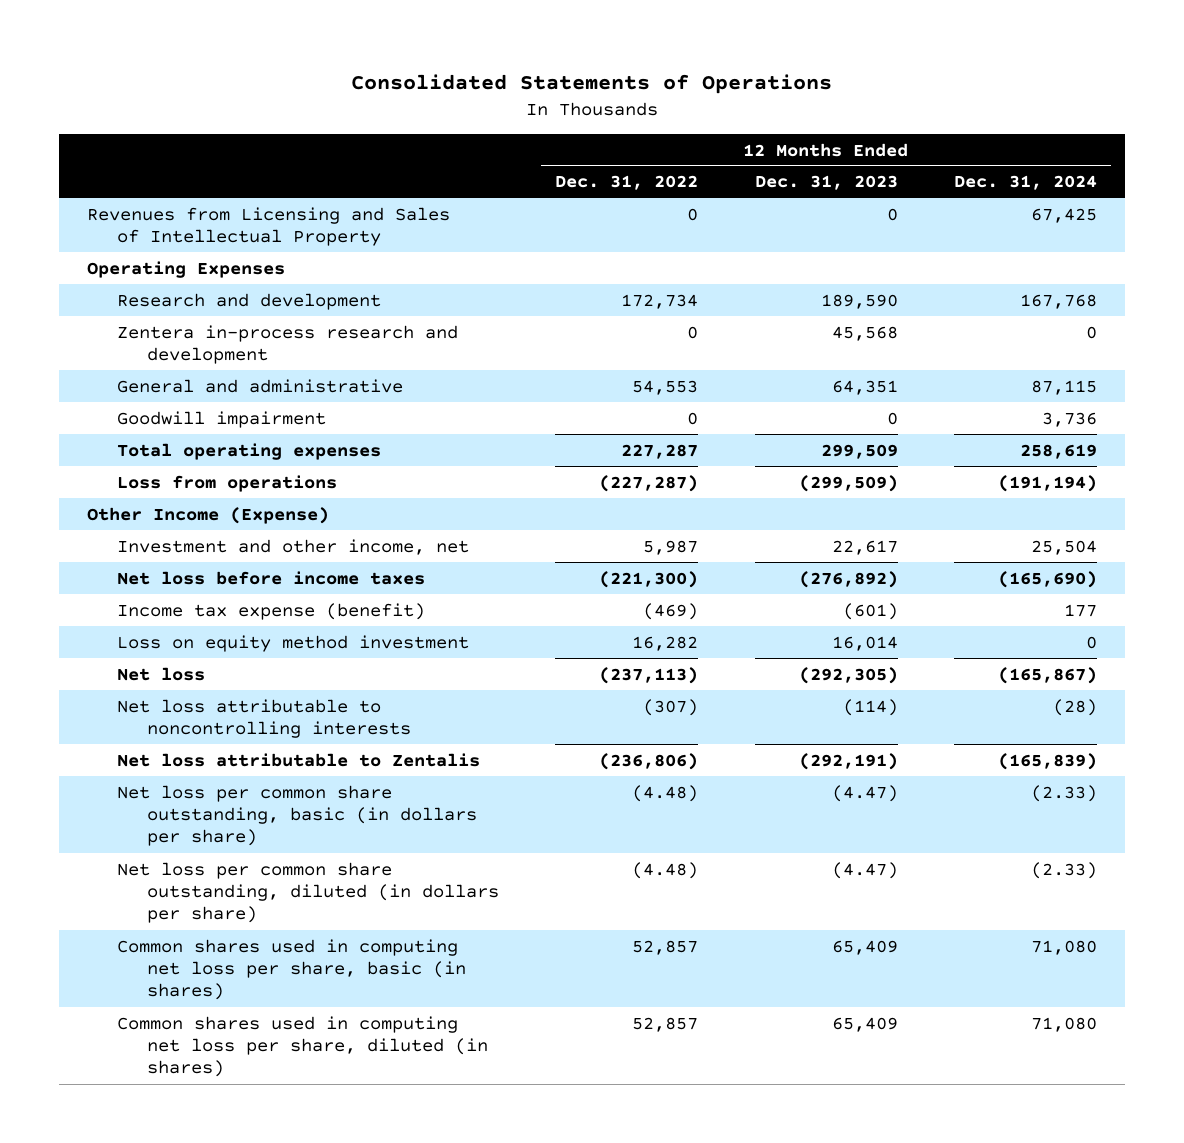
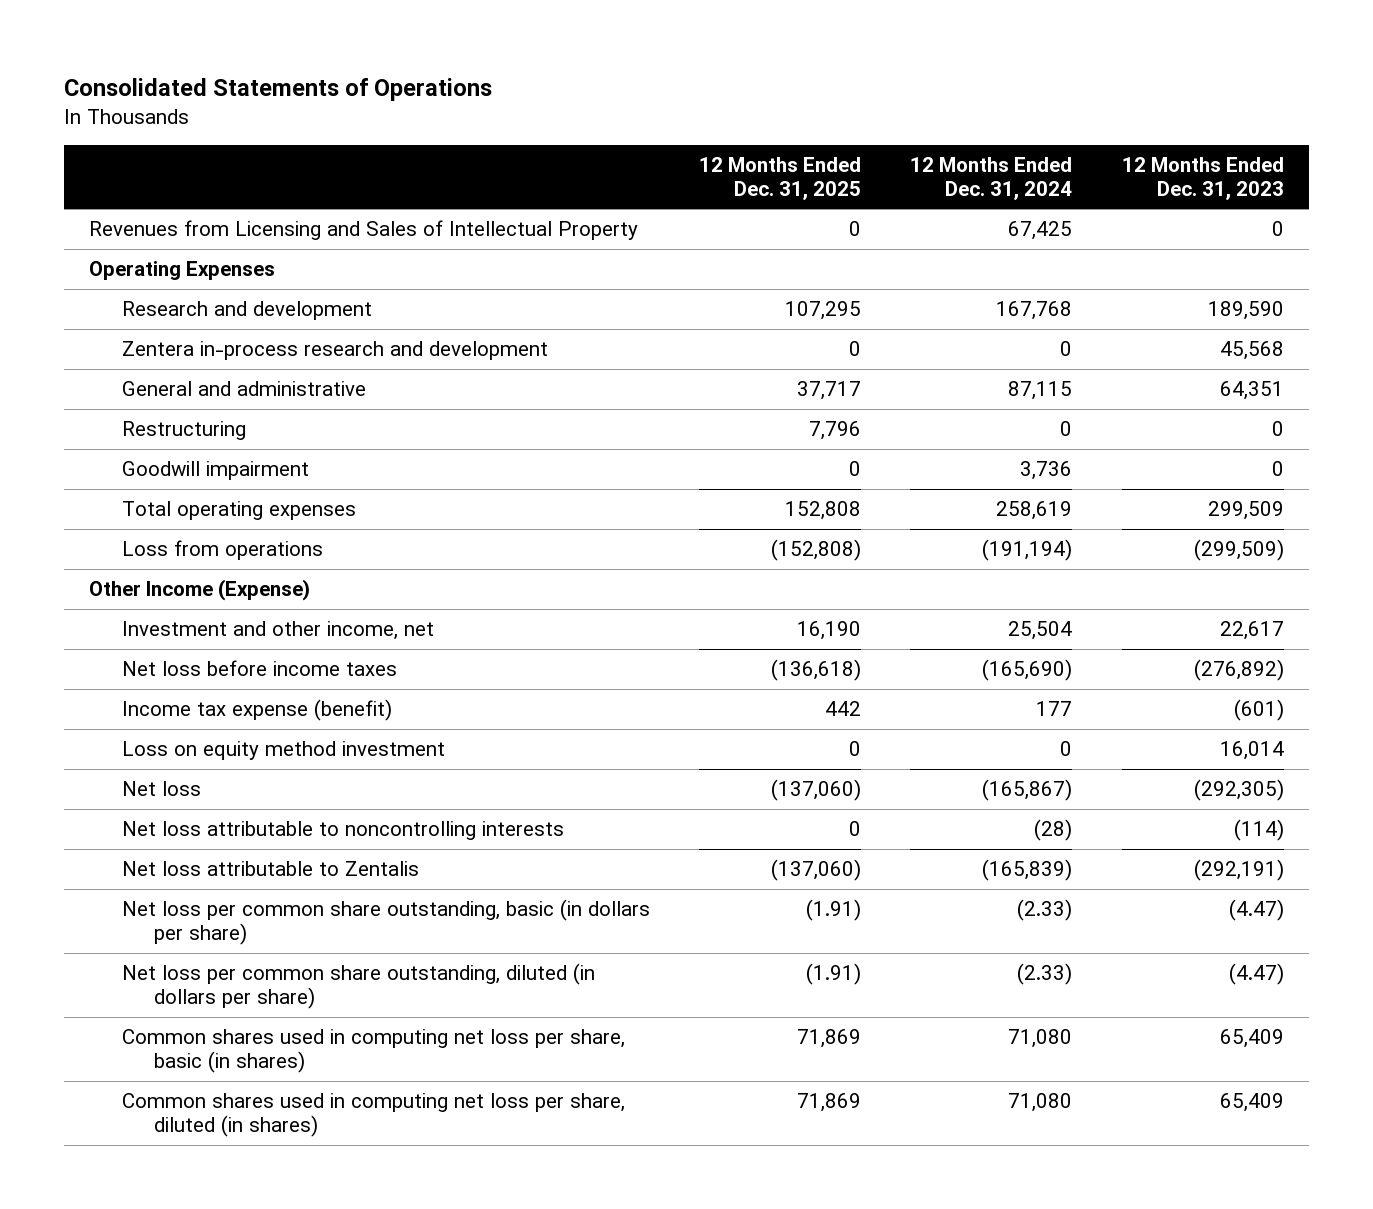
[555,175,699,191] Dec. 31, 2022 -> none
none -> [699,156,862,200] 12 Months Ended Dec. 31, 2025
none -> [121,421,246,441] Restructuring

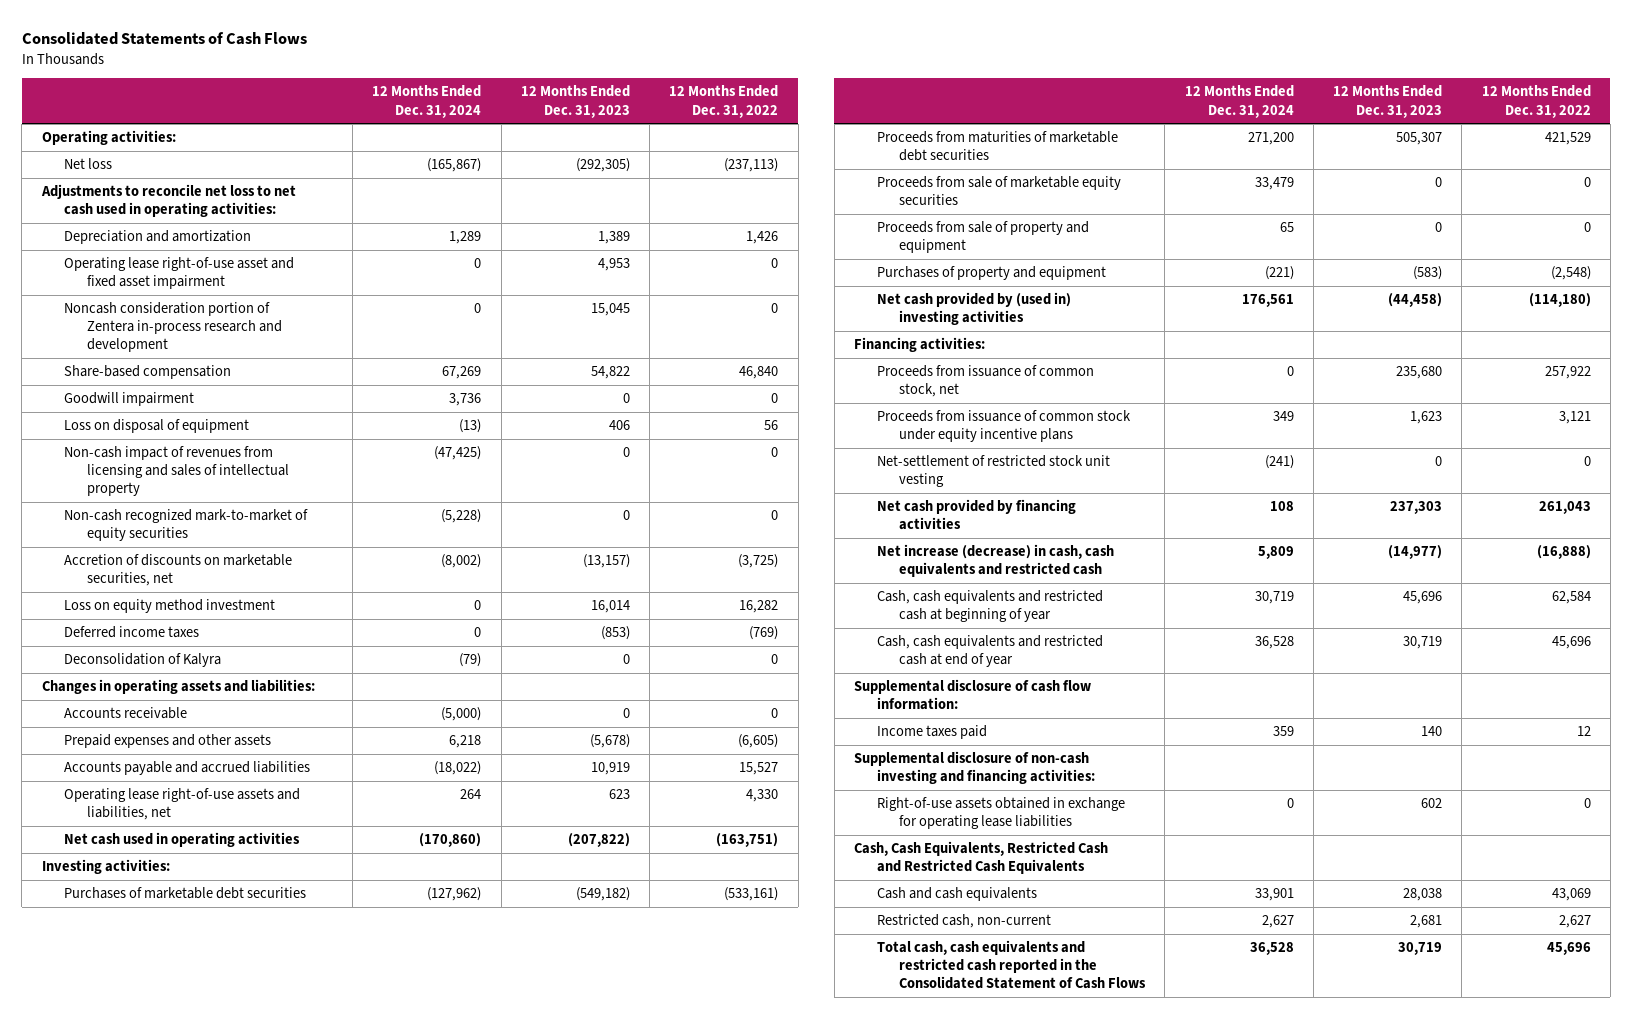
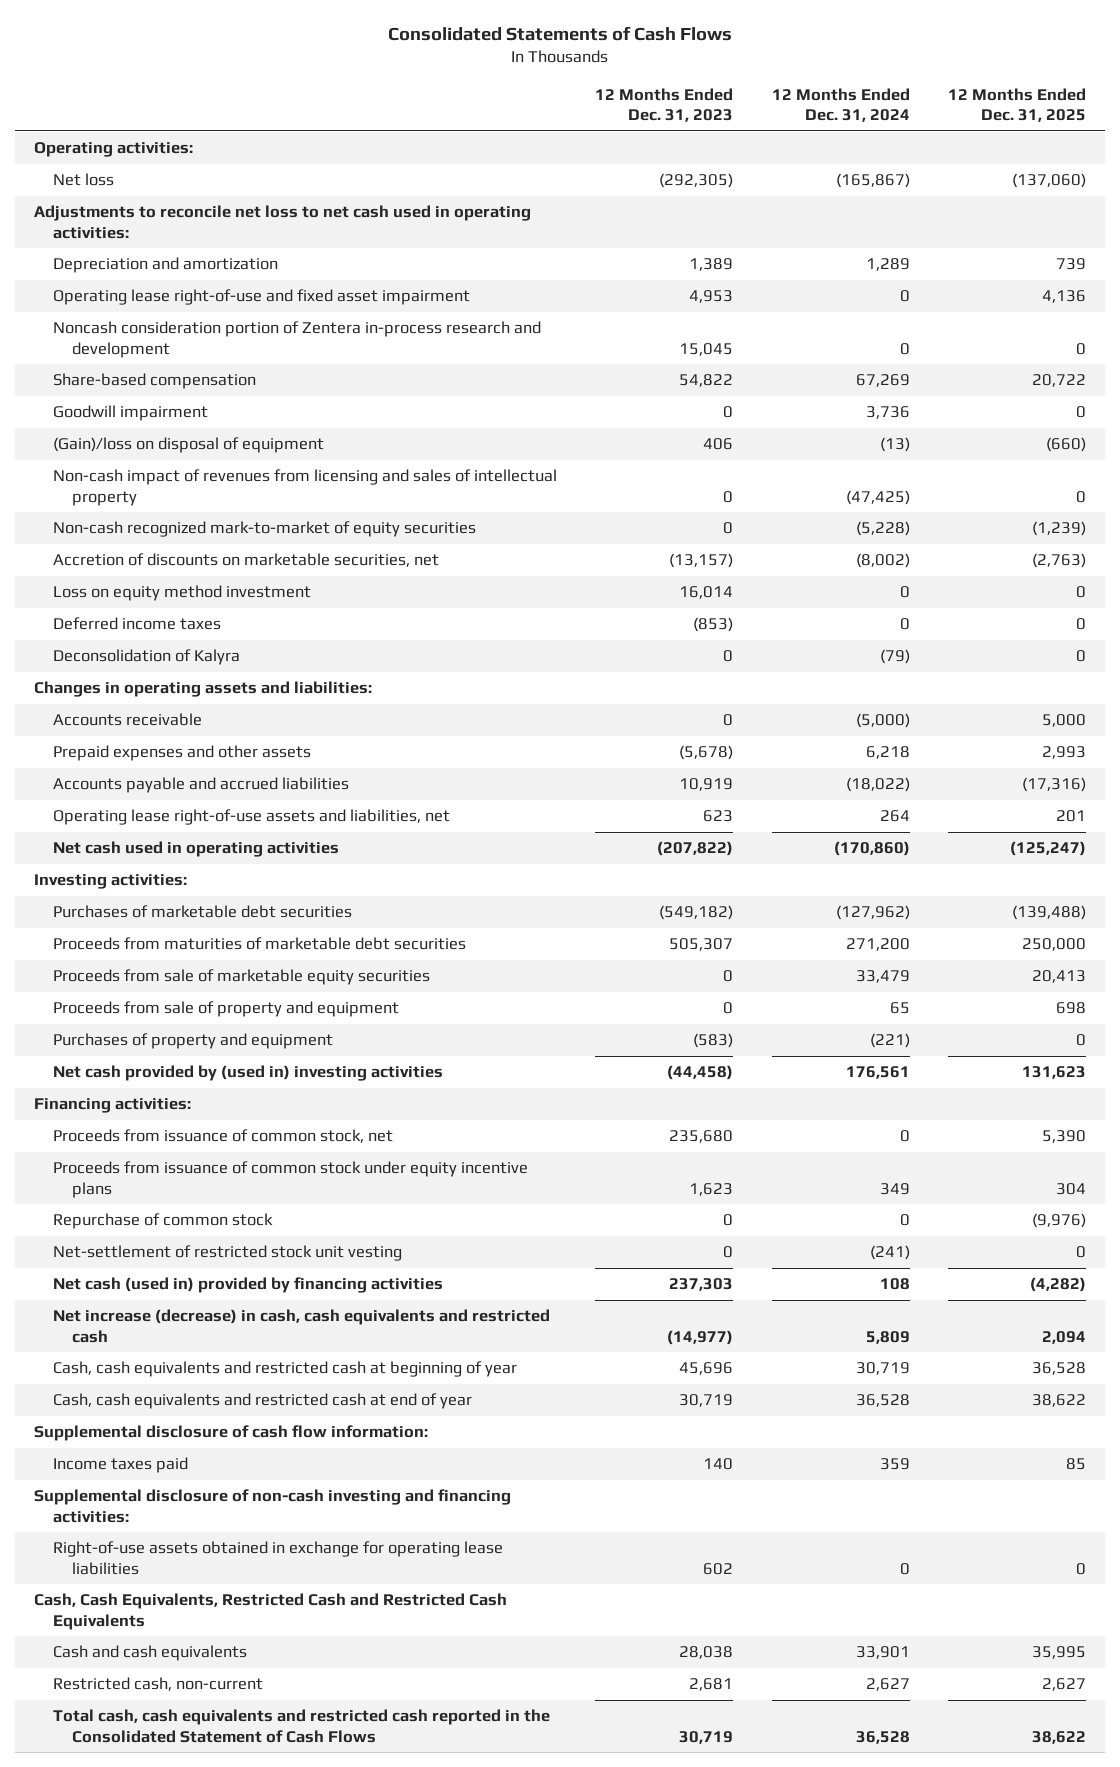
[669,85,779,118] 12 Months Ended Dec. 31, 2022 -> none
none -> [948,87,1087,122] 12 Months Ended Dec. 31, 2025
[64,257,295,290] Operating lease right-of-use asset and fixed asset impairment -> [52,289,470,306] Operating lease right-of-use and fixed asset impairment
[64,419,250,434] Loss on disposal of equipment -> [52,437,324,454] (Gain)/loss on disposal of equipment
none -> [52,1213,273,1230] Repurchase of common stock
[876,499,1076,531] Net cash provided by financing activities -> [52,1277,443,1294] Net cash (used in) provided by financing activities

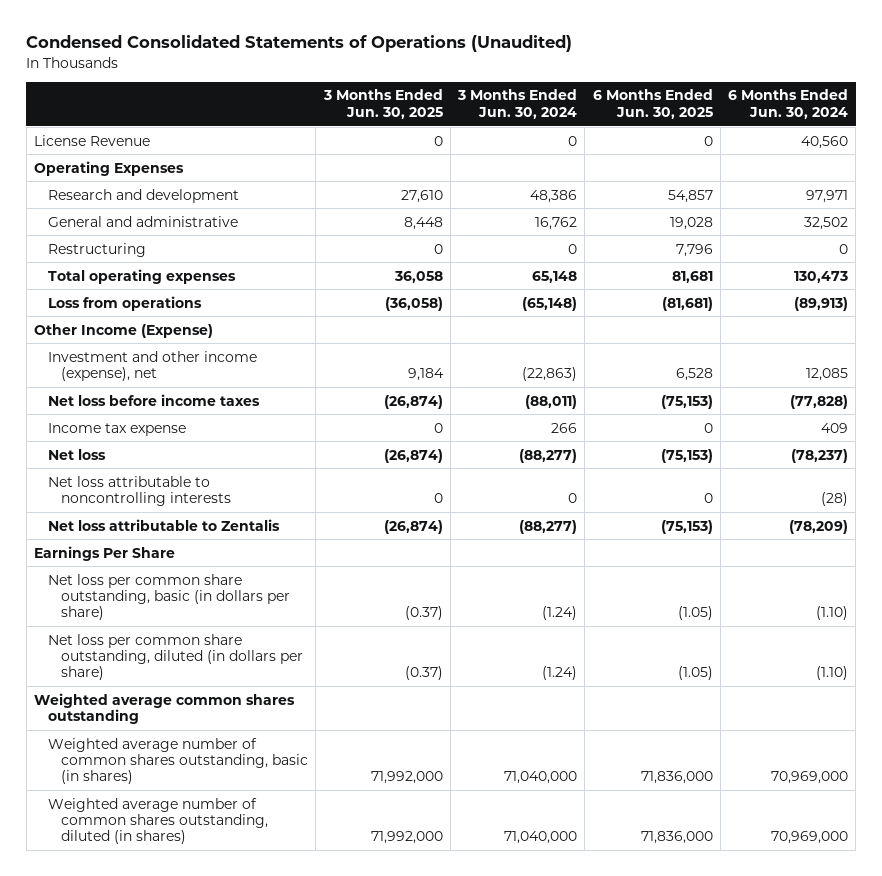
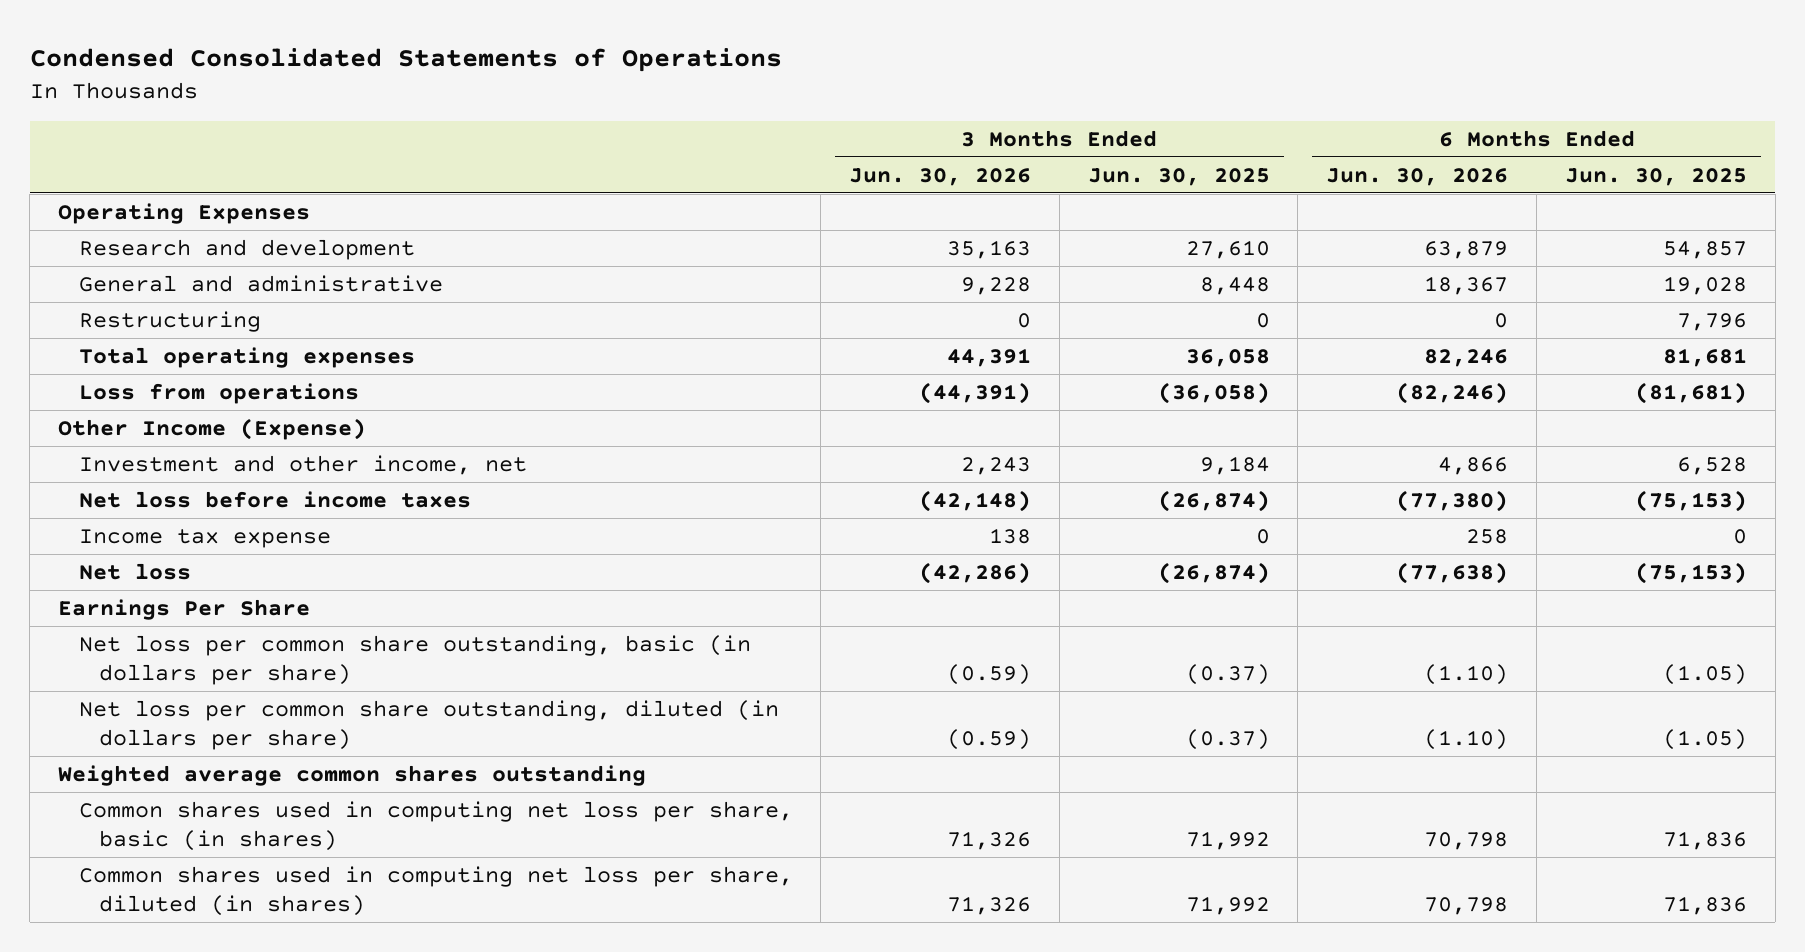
[26,35,573,53] Condensed Consolidated Statements of Operations (Unaudited) -> [29,48,782,73] Condensed Consolidated Statements of Operations
[457,89,578,119] 3 Months Ended Jun. 30, 2024 -> none
[728,89,849,119] 6 Months Ended Jun. 30, 2024 -> none
none -> [849,167,1032,186] Jun. 30, 2026
none -> [1326,167,1509,186] Jun. 30, 2026
[34,134,151,146] License Revenue -> none
[47,350,257,381] Investment and other income (expense), net -> [78,454,527,475] Investment and other income, net
[47,475,232,506] Net loss attributable to noncontrolling interests -> none
[47,518,280,531] Net loss attributable to Zentalis -> none
[47,737,309,785] Weighted average number of common shares outstanding, basic (in shares) -> [78,800,793,851] Common shares used in computing net loss per share, basic (in shares)
[370,771,443,785] 71,992,000 -> [1185,830,1270,850] 71,992
[640,771,713,785] 71,836,000 -> [1662,830,1747,850] 71,836
[47,797,269,845] Weighted average number of common shares outstanding, diluted (in shares) -> [78,865,793,916] Common shares used in computing net loss per share, diluted (in shares)
[370,831,443,845] 71,992,000 -> [1185,895,1270,915] 71,992
[640,831,713,845] 71,836,000 -> [1662,895,1747,915] 71,836

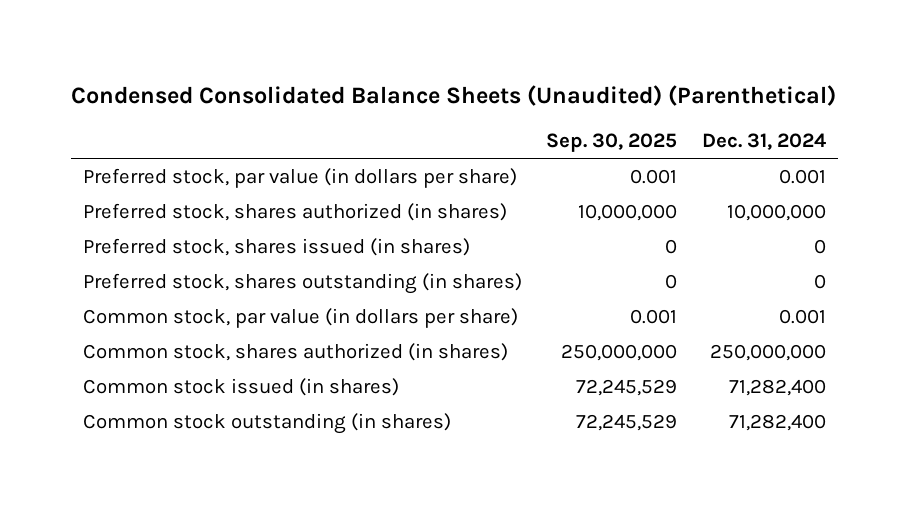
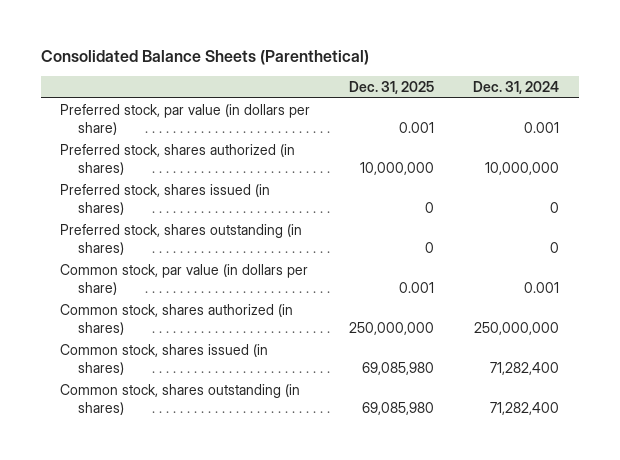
[71,84,837,106] Condensed Consolidated Balance Sheets (Unaudited) (Parenthetical) -> [40,50,369,66] Consolidated Balance Sheets (Parenthetical)
[546,133,678,153] Sep. 30, 2025 -> none
none -> [349,81,435,95] Dec. 31, 2025
[83,378,400,397] Common stock issued (in shares) -> [60,344,269,375] Common stock, shares issued (in shares)
[83,413,452,435] Common stock outstanding (in shares) -> [60,384,301,415] Common stock, shares outstanding (in shares)

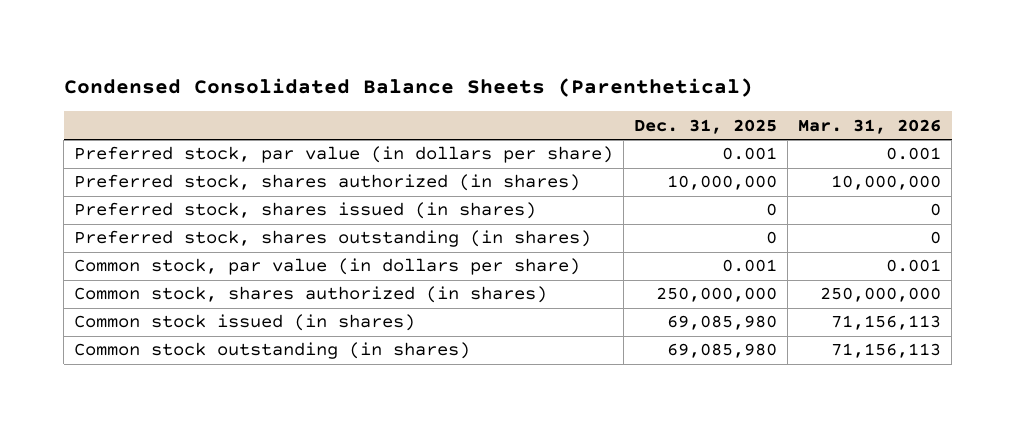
[40,50,369,66] Consolidated Balance Sheets (Parenthetical) -> [63,77,753,97] Condensed Consolidated Balance Sheets (Parenthetical)
[473,81,560,95] Dec. 31, 2024 -> none
none -> [798,118,942,134] Mar. 31, 2026
[60,344,269,375] Common stock, shares issued (in shares) -> [74,314,416,332] Common stock issued (in shares)
[60,384,301,415] Common stock, shares outstanding (in shares) -> [74,342,471,360] Common stock outstanding (in shares)

